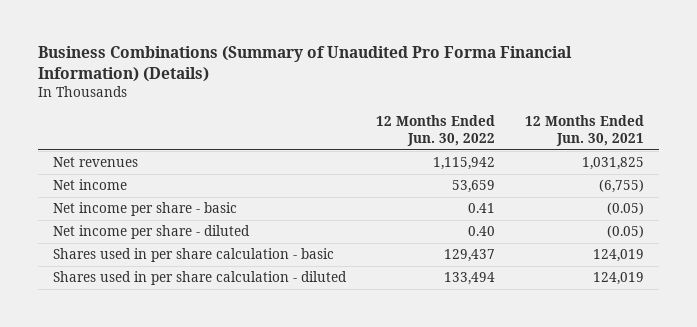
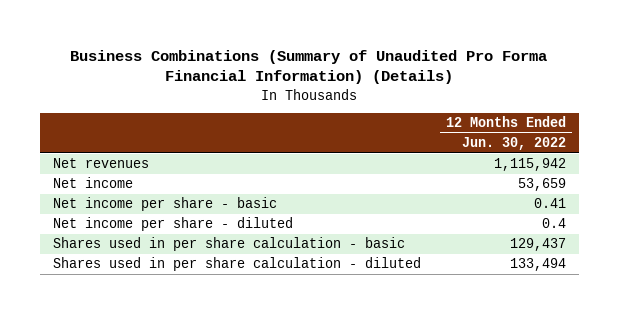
[524,115,644,147] 12 Months Ended Jun. 30, 2021 -> none
[467,226,495,237] 0.40 -> [542,218,567,229] 0.4

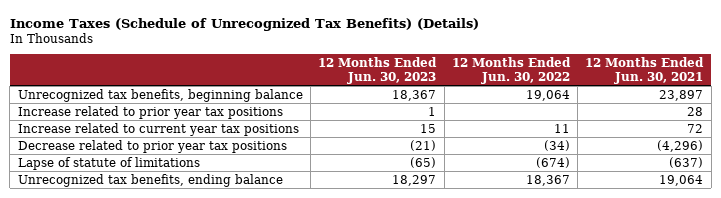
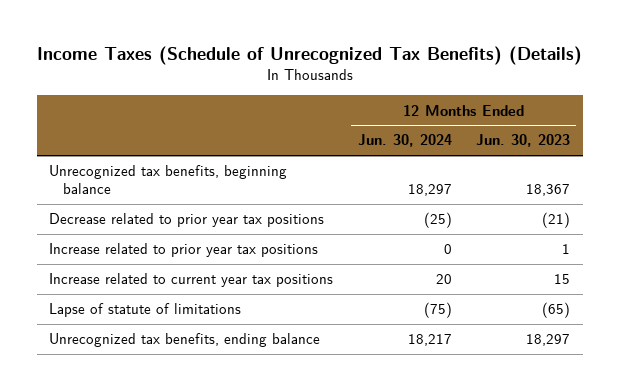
[451,56,571,84] 12 Months Ended Jun. 30, 2022 -> none
[585,56,705,84] 12 Months Ended Jun. 30, 2021 -> none
none -> [357,134,452,148] Jun. 30, 2024
[17,139,287,153] Decrease related to prior year tax positions -> [48,213,324,228] Decrease related to prior year tax positions

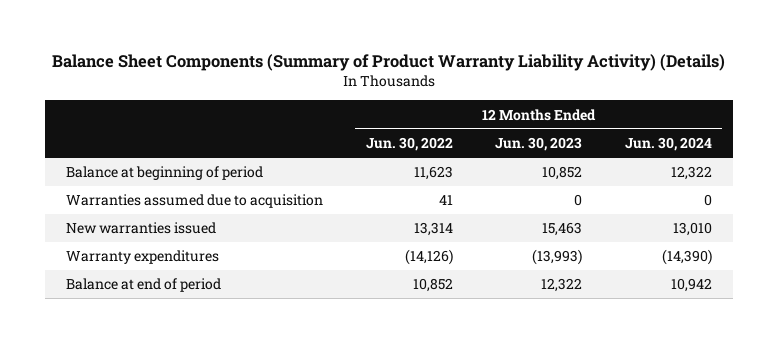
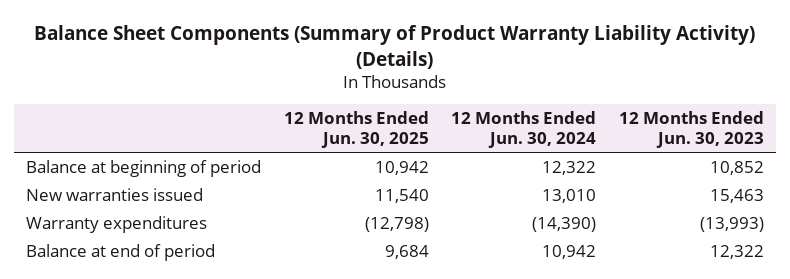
[365,137,453,152] Jun. 30, 2022 -> none
none -> [283,111,429,149] 12 Months Ended Jun. 30, 2025
[66,194,324,209] Warranties assumed due to acquisition -> none

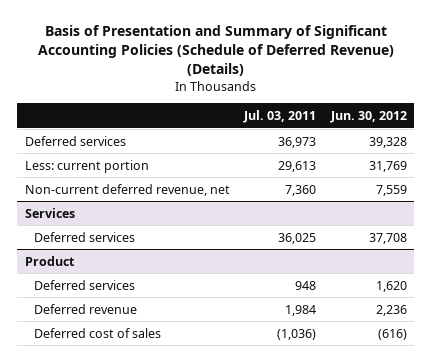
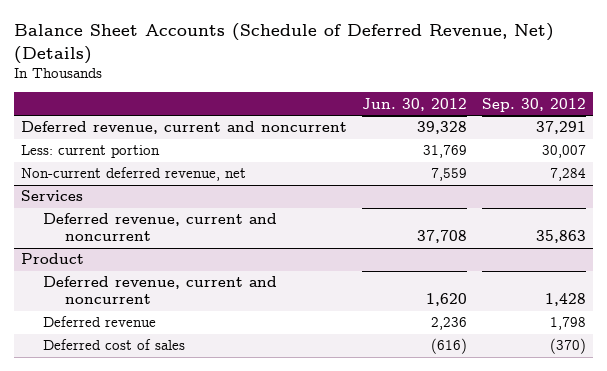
[37,25,394,77] Basis of Presentation and Summary of Significant Accounting Policies (Schedule of Deferred Revenue) (Details) -> [13,23,554,64] Balance Sheet Accounts (Schedule of Deferred Revenue, Net) (Details)
[243,109,317,123] Jul. 03, 2011 -> none
none -> [481,97,586,112] Sep. 30, 2012
[24,135,126,146] Deferred services -> [21,121,348,135] Deferred revenue, current and noncurrent
[34,231,136,242] Deferred services -> [42,213,277,242] Deferred revenue, current and noncurrent
[34,279,136,290] Deferred services -> [42,276,277,305] Deferred revenue, current and noncurrent

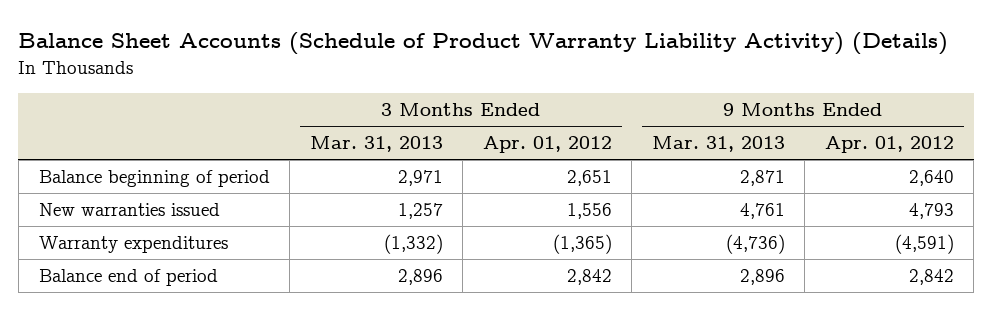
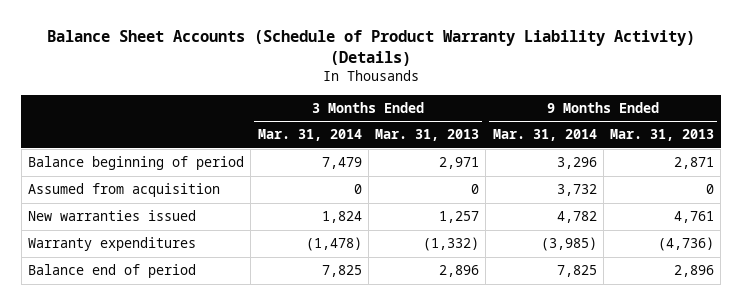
[482,136,612,154] Apr. 01, 2012 -> none
[824,136,954,154] Apr. 01, 2012 -> none
none -> [257,129,362,142] Mar. 31, 2014
none -> [492,129,597,142] Mar. 31, 2014
none -> [27,183,220,198] Assumed from acquisition

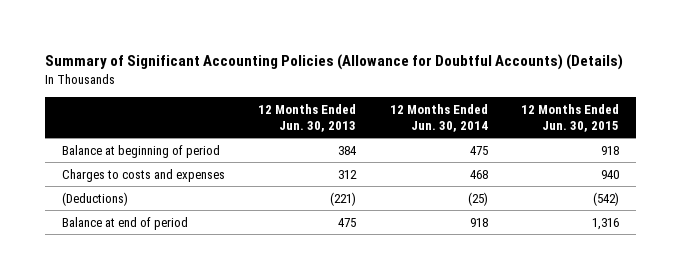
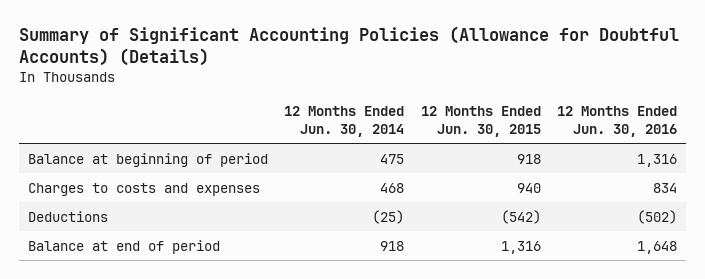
[258,103,357,133] 12 Months Ended Jun. 30, 2013 -> none
none -> [557,106,678,138] 12 Months Ended Jun. 30, 2016
[62,191,129,206] (Deductions) -> [27,210,108,222] Deductions

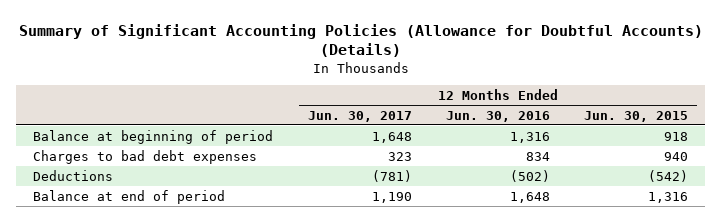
[284,106,405,138] 12 Months Ended Jun. 30, 2014 -> none
none -> [307,110,412,122] Jun. 30, 2017
[27,182,260,196] Charges to costs and expenses -> [33,149,258,164] Charges to bad debt expenses

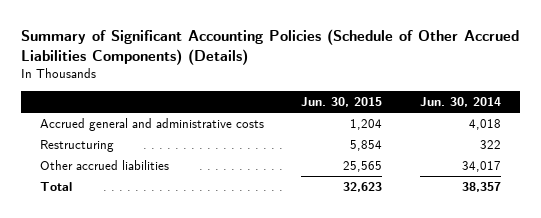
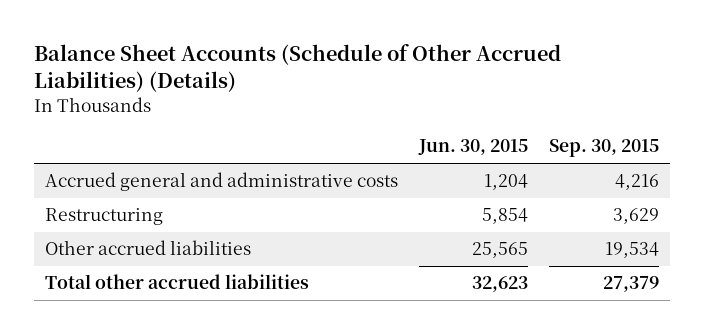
[20,28,519,65] Summary of Significant Accounting Policies (Schedule of Other Accrued Liabilities Components) (Details) -> [34,44,562,93] Balance Sheet Accounts (Schedule of Other Accrued Liabilities) (Details)
[420,97,502,108] Jun. 30, 2014 -> none
none -> [549,139,660,158] Sep. 30, 2015
[39,181,72,191] Total -> [44,274,309,290] Total other accrued liabilities

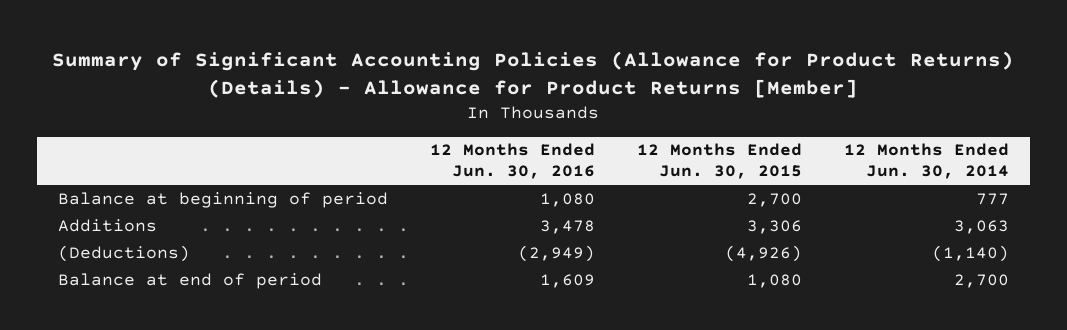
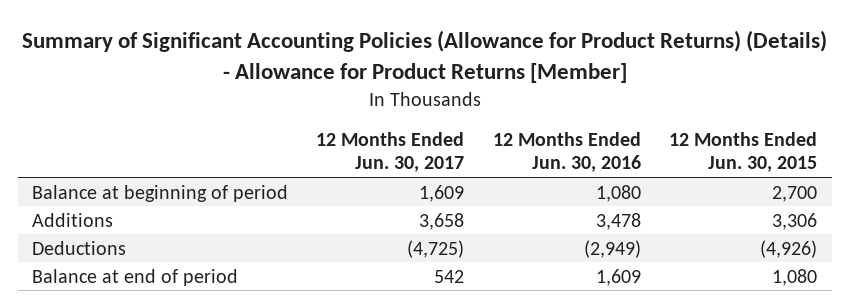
[843,143,1009,180] 12 Months Ended Jun. 30, 2014 -> none
none -> [316,132,465,173] 12 Months Ended Jun. 30, 2017
[58,244,191,262] (Deductions) -> [31,240,126,255] Deductions

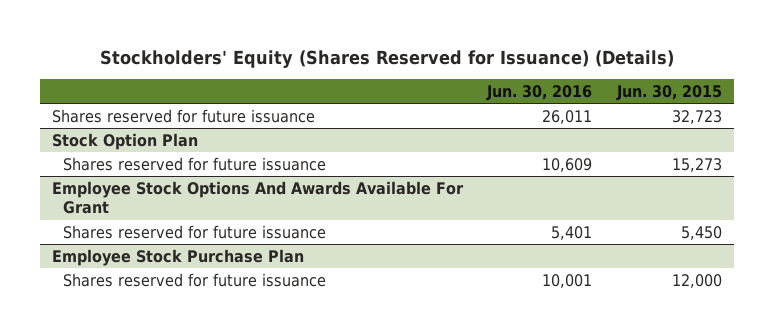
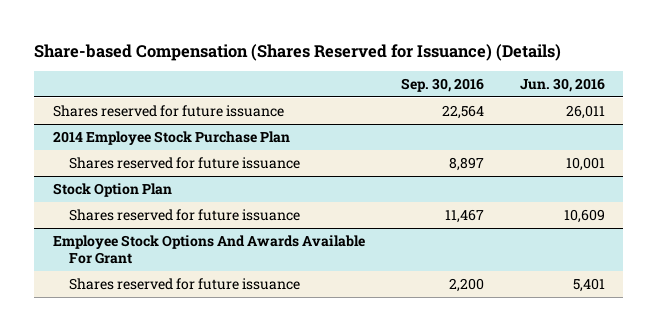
[99,49,674,68] Stockholders' Equity (Shares Reserved for Issuance) (Details) -> [34,43,562,61] Share-based Compensation (Shares Reserved for Issuance) (Details)
[616,84,723,101] Jun. 30, 2015 -> none
none -> [400,78,484,93] Sep. 30, 2016
none -> [52,131,290,146] 2014 Employee Stock Purchase Plan
none -> [68,157,300,170] Shares reserved for future issuance
[51,248,304,266] Employee Stock Purchase Plan -> none
[63,272,327,287] Shares reserved for future issuance -> none

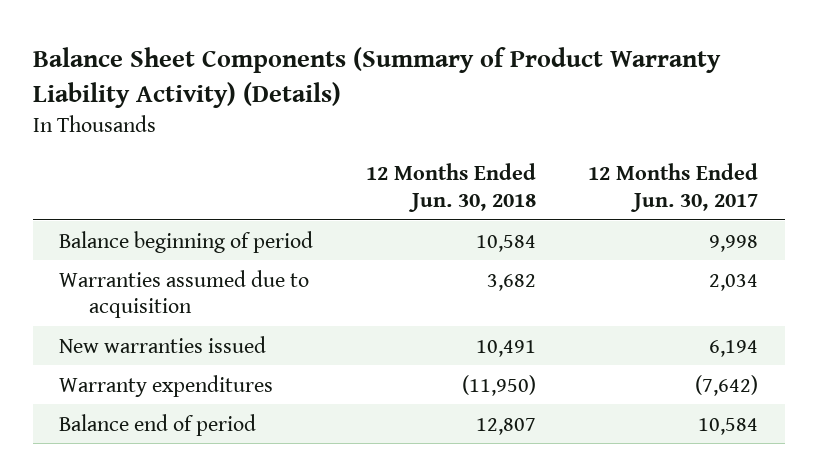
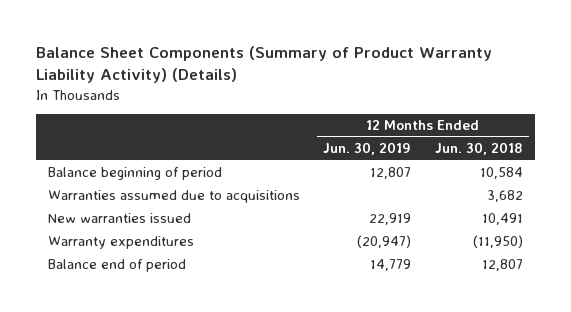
[588,163,759,212] 12 Months Ended Jun. 30, 2017 -> none
none -> [323,142,412,156] Jun. 30, 2019
[59,269,310,319] Warranties assumed due to acquisition -> [47,190,300,204] Warranties assumed due to acquisitions

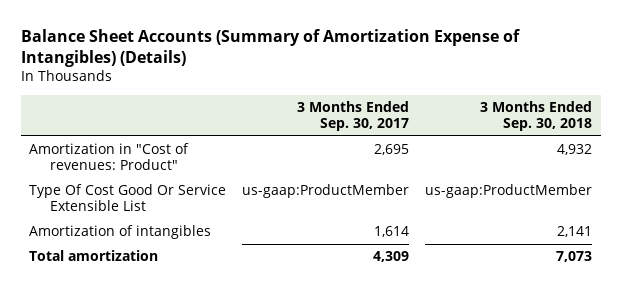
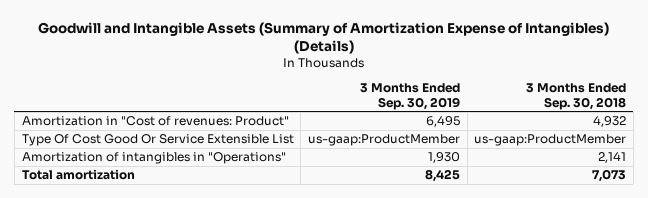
[20,28,520,67] Balance Sheet Accounts (Summary of Amortization Expense of Intangibles) (Details) -> [37,21,609,54] Goodwill and Intangible Assets (Summary of Amortization Expense of Intangibles) (Details)
[297,100,410,131] 3 Months Ended Sep. 30, 2017 -> none
none -> [359,82,460,110] 3 Months Ended Sep. 30, 2019
[28,225,211,240] Amortization of intangibles -> [21,152,286,165] Amortization of intangibles in "Operations"

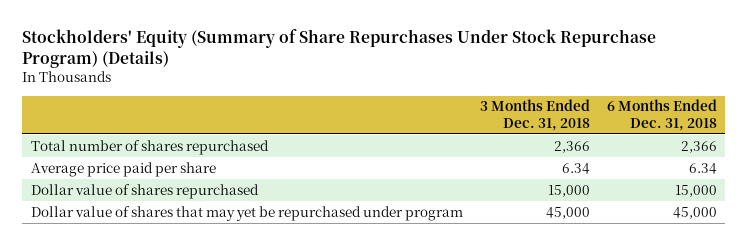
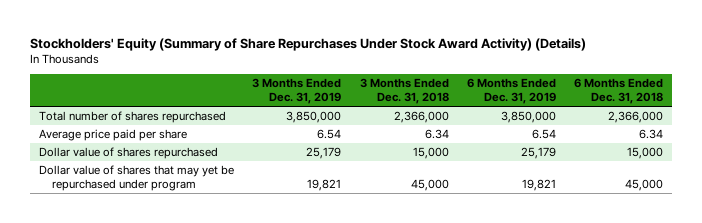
[22,29,657,68] Stockholders' Equity (Summary of Share Repurchases Under Stock Repurchase Program) (Details) -> [30,37,587,51] Stockholders' Equity (Summary of Share Repurchases Under Stock Award Activity) (Details)
none -> [252,78,342,105] 3 Months Ended Dec. 31, 2019
none -> [466,78,556,105] 6 Months Ended Dec. 31, 2019
[553,140,590,153] 2,366 -> [393,111,449,124] 2,366,000
[680,140,717,153] 2,366 -> [607,111,663,124] 2,366,000

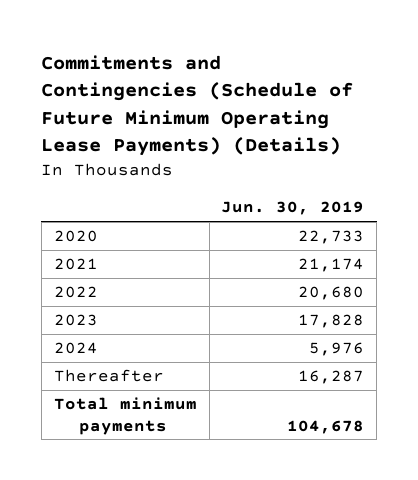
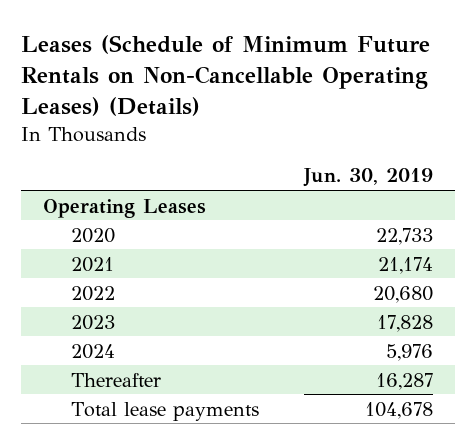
[41,54,354,157] Commitments and Contingencies (Schedule of Future Minimum Operating Lease Payments) (Details) -> [20,34,430,116] Leases (Schedule of Minimum Future Rentals on Non-Cancellable Operating Leases) (Details)
none -> [42,198,206,218] Operating Leases
[53,397,197,435] Total minimum payments -> [71,401,260,421] Total lease payments

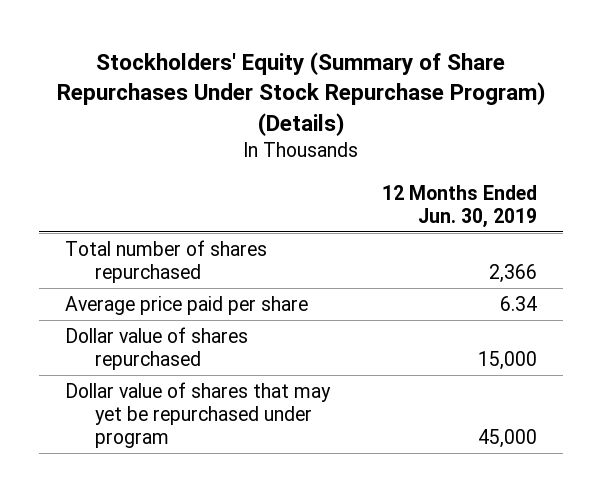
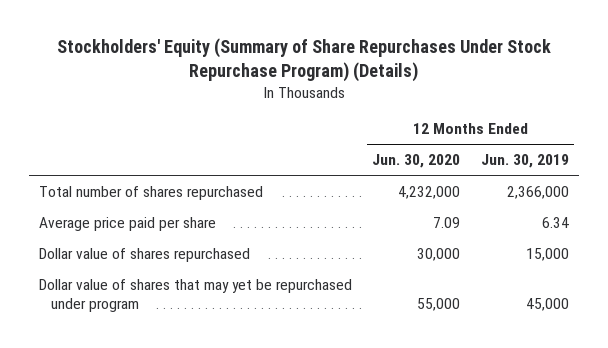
none -> [372,154,461,169] Jun. 30, 2020
[489,264,538,284] 2,366 -> [506,186,569,200] 2,366,000

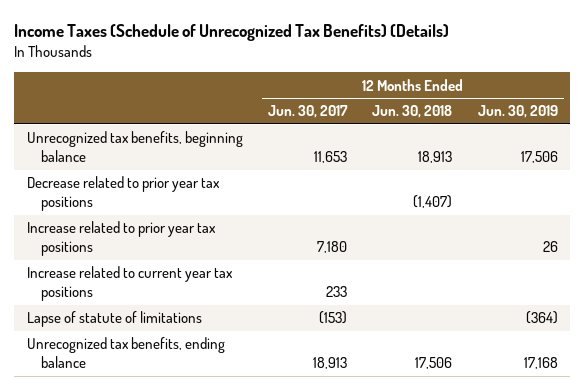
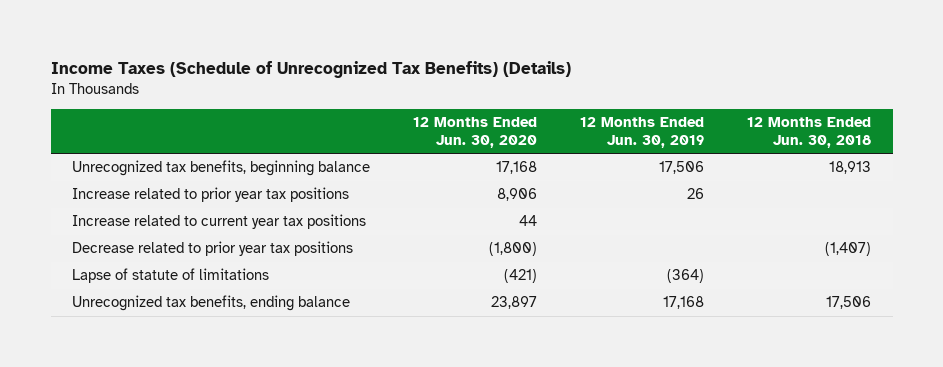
[267,105,348,119] Jun. 30, 2017 -> none
none -> [413,117,538,149] 12 Months Ended Jun. 30, 2020
[26,176,220,212] Decrease related to prior year tax positions -> [72,241,354,257] Decrease related to prior year tax positions

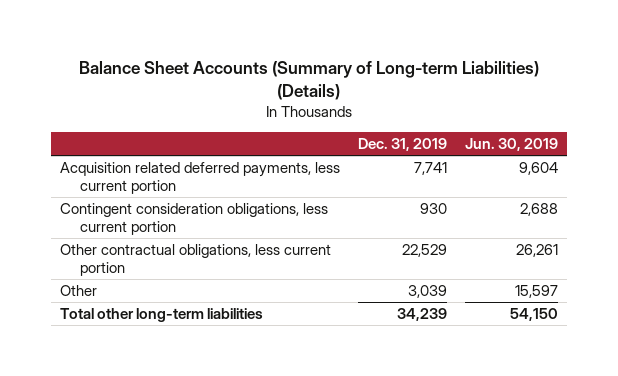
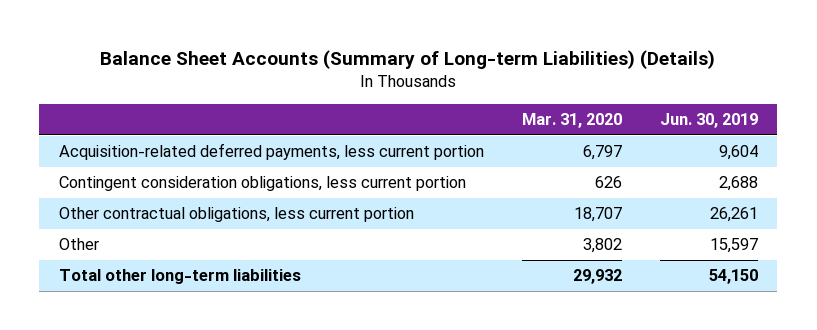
[357,138,447,152] Dec. 31, 2019 -> none
none -> [521,113,622,129] Mar. 31, 2020
[59,162,340,194] Acquisition related deferred payments, less current portion -> [58,143,484,161] Acquisition-related deferred payments, less current portion

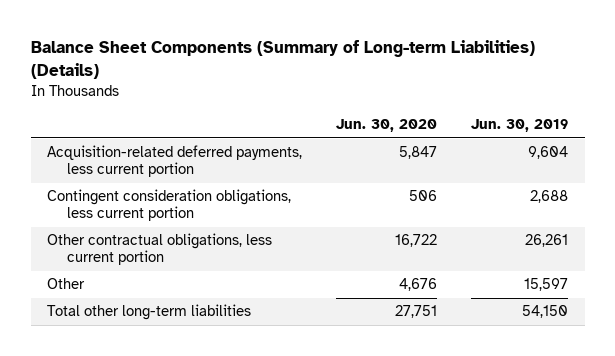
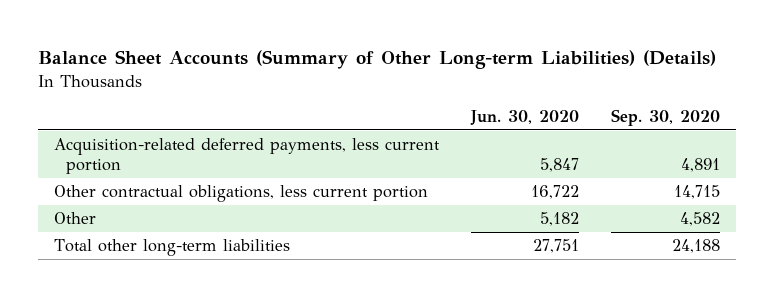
[30,40,535,80] Balance Sheet Components (Summary of Long-term Liabilities) (Details) -> [38,50,717,70] Balance Sheet Accounts (Summary of Other Long-term Liabilities) (Details)
[470,119,568,133] Jun. 30, 2019 -> none
none -> [610,109,720,127] Sep. 30, 2020
[47,189,292,222] Contingent consideration obligations, less current portion -> none
[399,278,438,292] 4,676 -> [540,212,580,227] 5,182

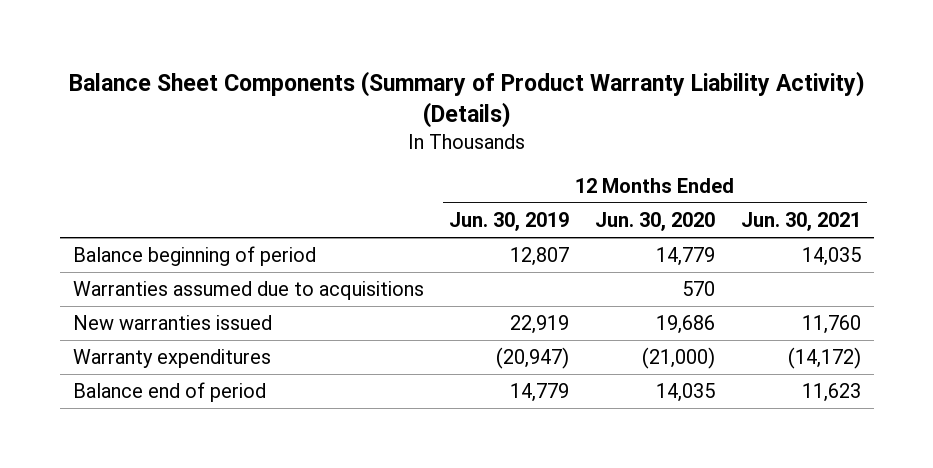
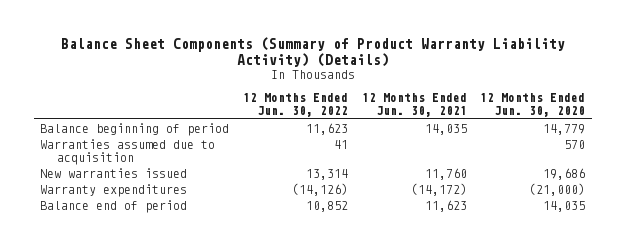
[449,212,570,232] Jun. 30, 2019 -> none
none -> [243,93,349,117] 12 Months Ended Jun. 30, 2022
[72,281,424,301] Warranties assumed due to acquisitions -> [40,138,216,165] Warranties assumed due to acquisition

